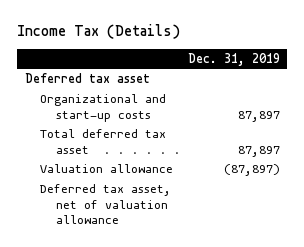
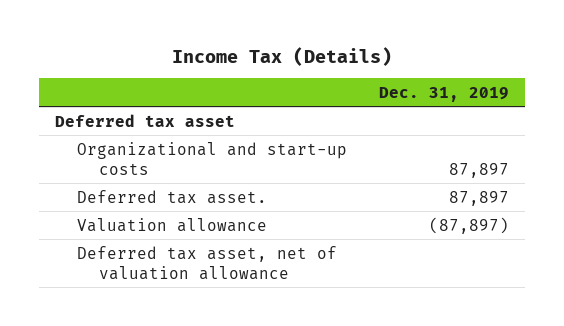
[40,129,167,154] Total deferred tax asset -> [76,189,267,204] Deferred tax asset.

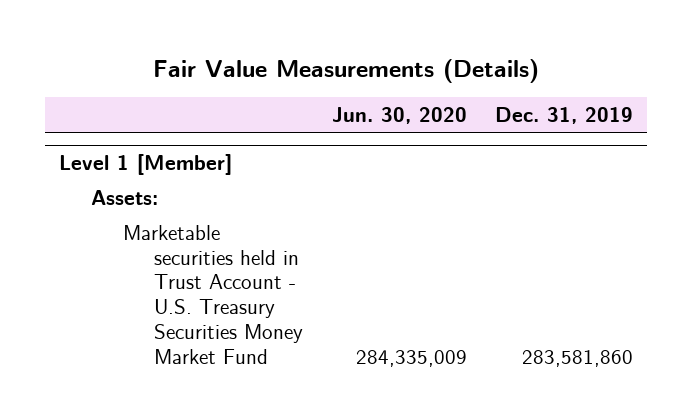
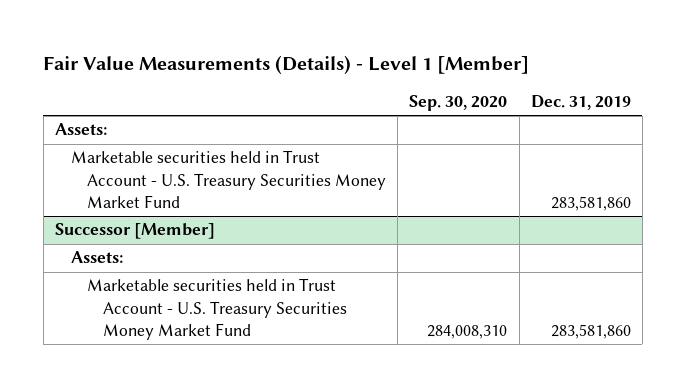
[153,58,540,83] Fair Value Measurements (Details) -> [43,55,530,76] Fair Value Measurements (Details) - Level 1 [Member]
[331,106,467,124] Jun. 30, 2020 -> none
none -> [409,95,508,112] Sep. 30, 2020
[59,154,233,176] Level 1 [Member] -> none
none -> [55,223,216,240] Successor [Member]
none -> [71,251,124,264] Assets:
none -> [86,278,347,341] Marketable securities held in Trust Account - U.S. Treasury Securities Money Market Fund

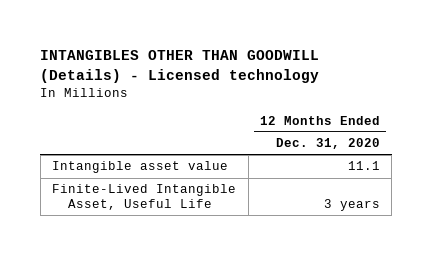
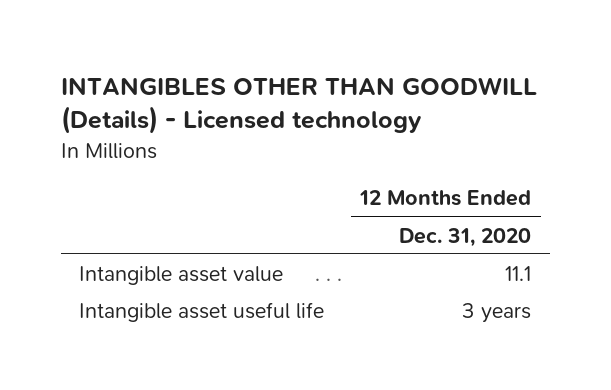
[52,184,237,211] Finite-Lived Intangible Asset, Useful Life -> [79,302,325,323] Intangible asset useful life

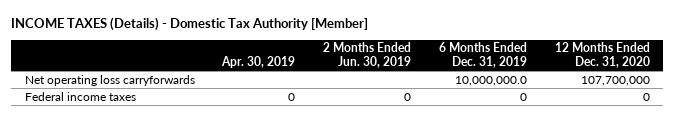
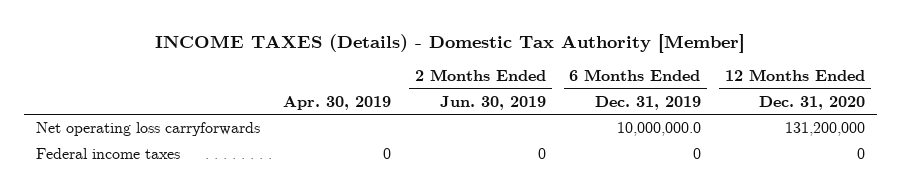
[580,75,650,86] 107,700,000 -> [784,122,865,137] 131,200,000

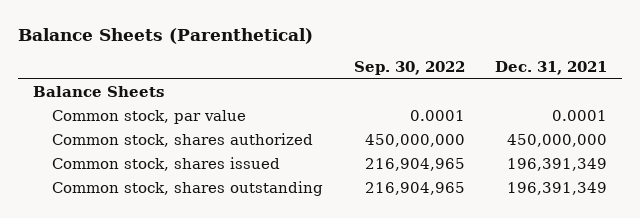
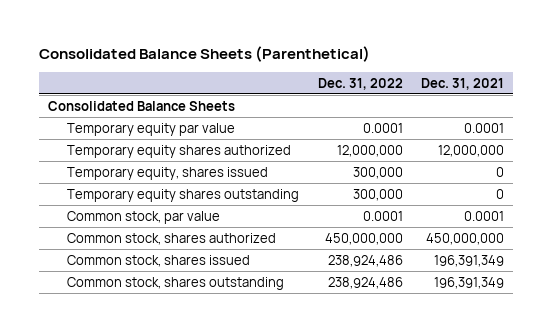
[17,27,313,44] Balance Sheets (Parenthetical) -> [38,45,370,62] Consolidated Balance Sheets (Parenthetical)
[353,61,465,76] Sep. 30, 2022 -> none
none -> [317,77,403,90] Dec. 31, 2022
[32,86,164,98] Balance Sheets -> [47,100,235,111] Consolidated Balance Sheets
none -> [67,122,236,136] Temporary equity par value
none -> [67,144,292,158] Temporary equity shares authorized
none -> [67,166,269,180] Temporary equity, shares issued
none -> [67,188,300,202] Temporary equity shares outstanding

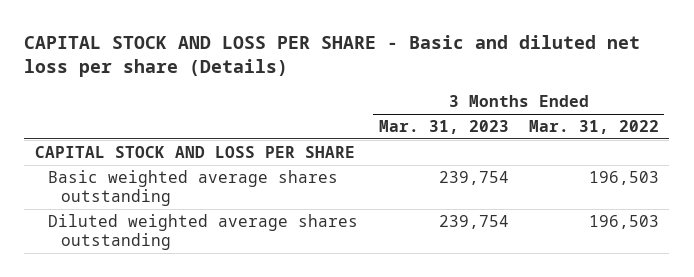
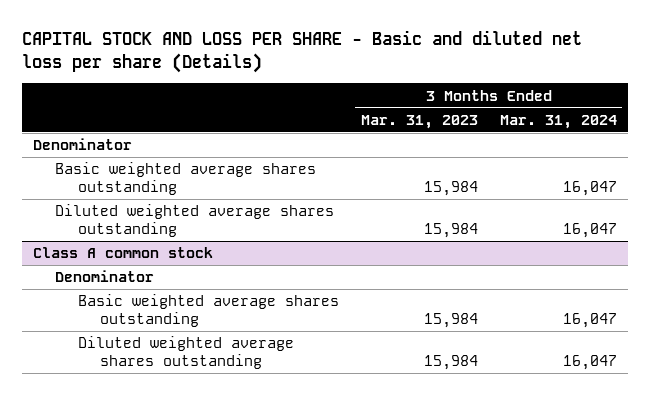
[529,120,660,135] Mar. 31, 2022 -> none
none -> [499,114,617,129] Mar. 31, 2024
[34,146,355,159] CAPITAL STOCK AND LOSS PER SHARE -> none
none -> [33,138,133,151] Denominator
[438,171,509,186] 239,754 -> [423,181,478,197] 15,984
[438,215,509,230] 239,754 -> [423,223,478,239] 15,984
none -> [33,247,214,259] Class A common stock
none -> [55,270,155,283] Denominator
none -> [77,294,339,328] Basic weighted average shares outstanding
none -> [77,336,294,370] Diluted weighted average shares outstanding

